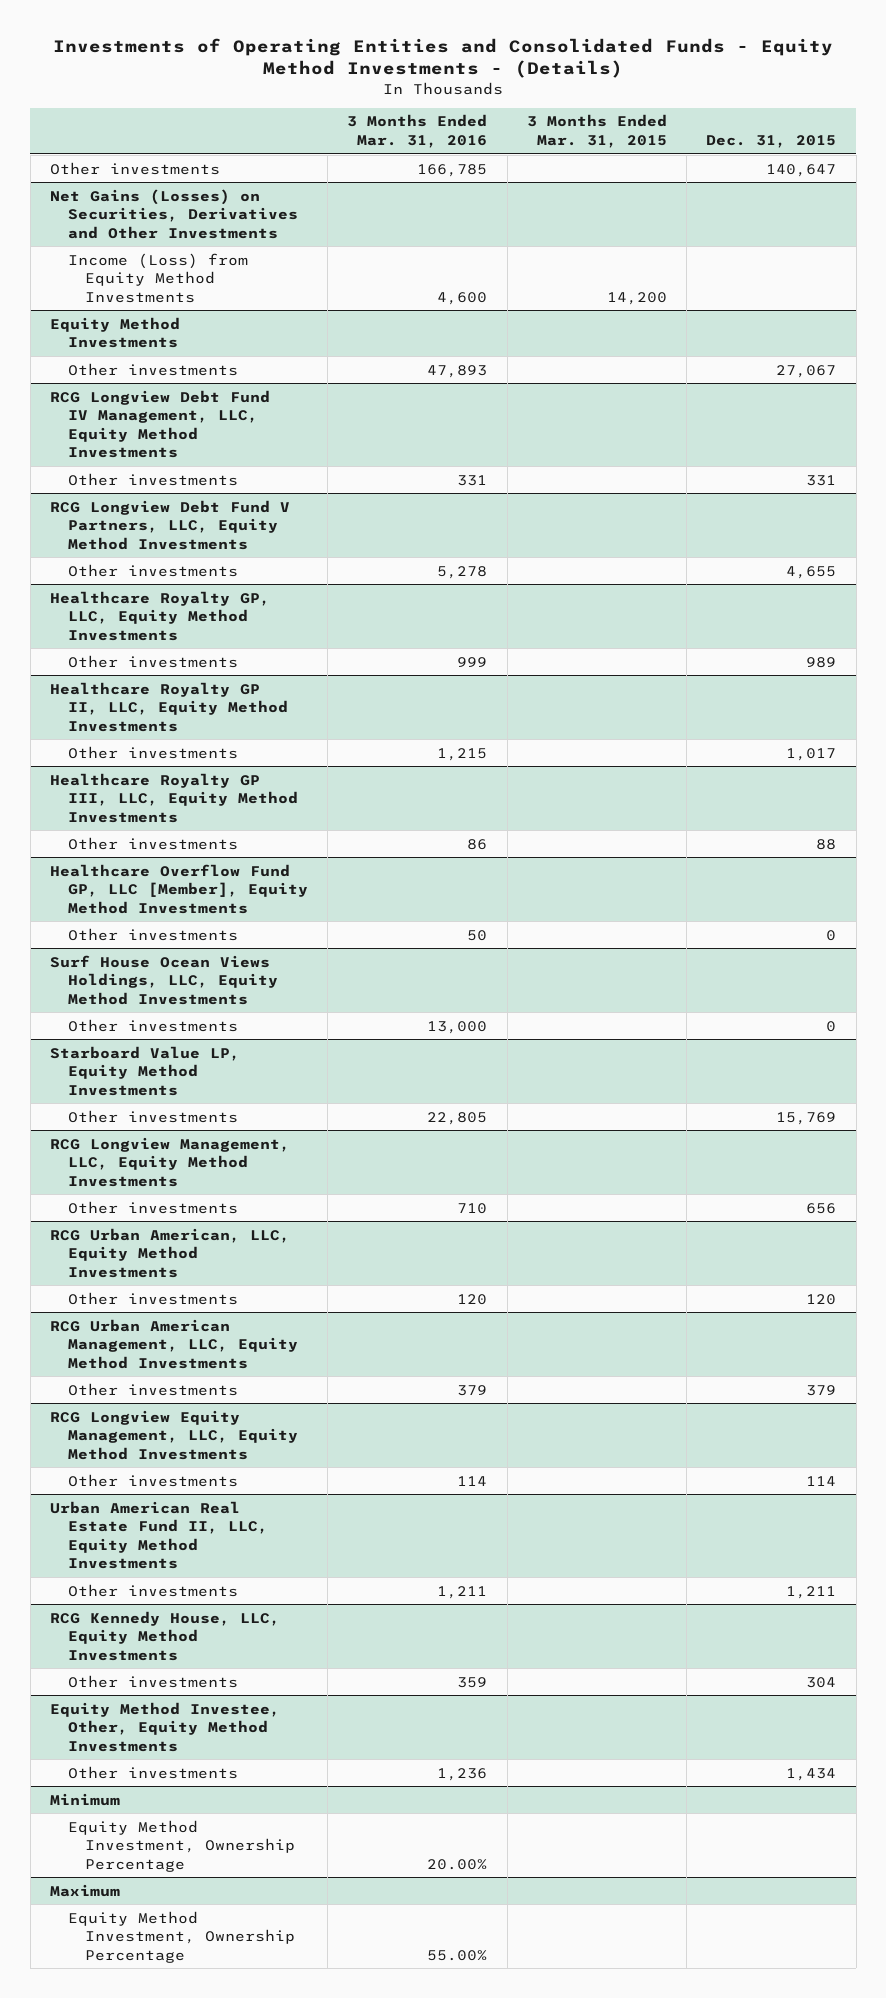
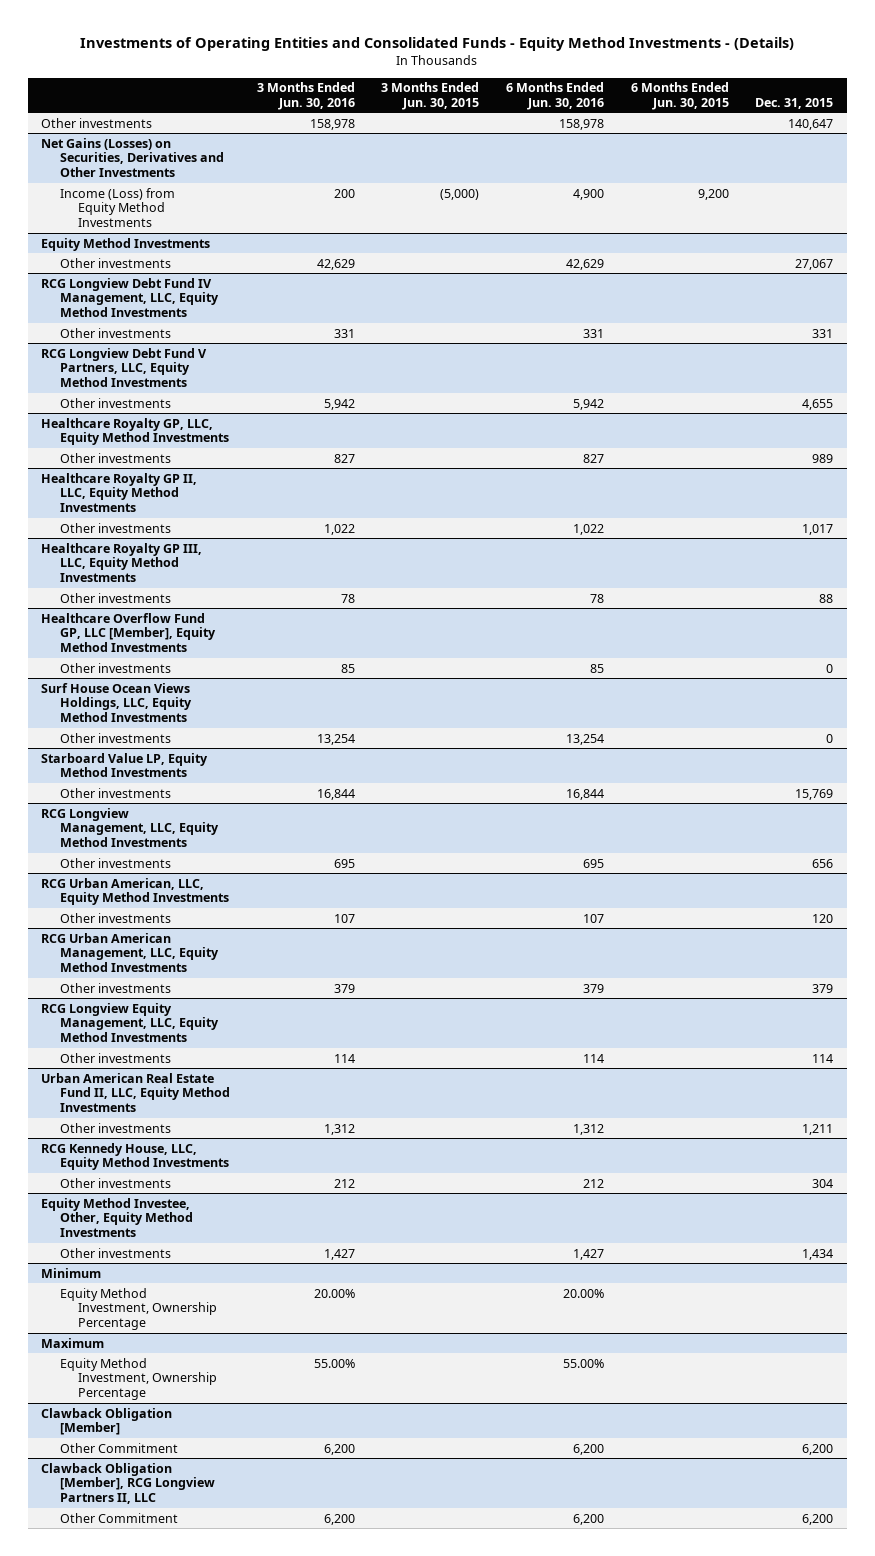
[347,114,488,148] 3 Months Ended Mar. 31, 2016 -> none
[526,114,667,148] 3 Months Ended Mar. 31, 2015 -> none
none -> [256,82,355,110] 3 Months Ended Jun. 30, 2016
none -> [381,82,480,110] 3 Months Ended Jun. 30, 2015
none -> [506,82,605,110] 6 Months Ended Jun. 30, 2016
none -> [630,82,729,110] 6 Months Ended Jun. 30, 2015
none -> [41,1407,173,1436] Clawback Obligation [Member]
none -> [59,1442,178,1453] Other Commitment
none -> [41,1462,215,1505] Clawback Obligation [Member], RCG Longview Partners II, LLC
none -> [59,1512,178,1523] Other Commitment

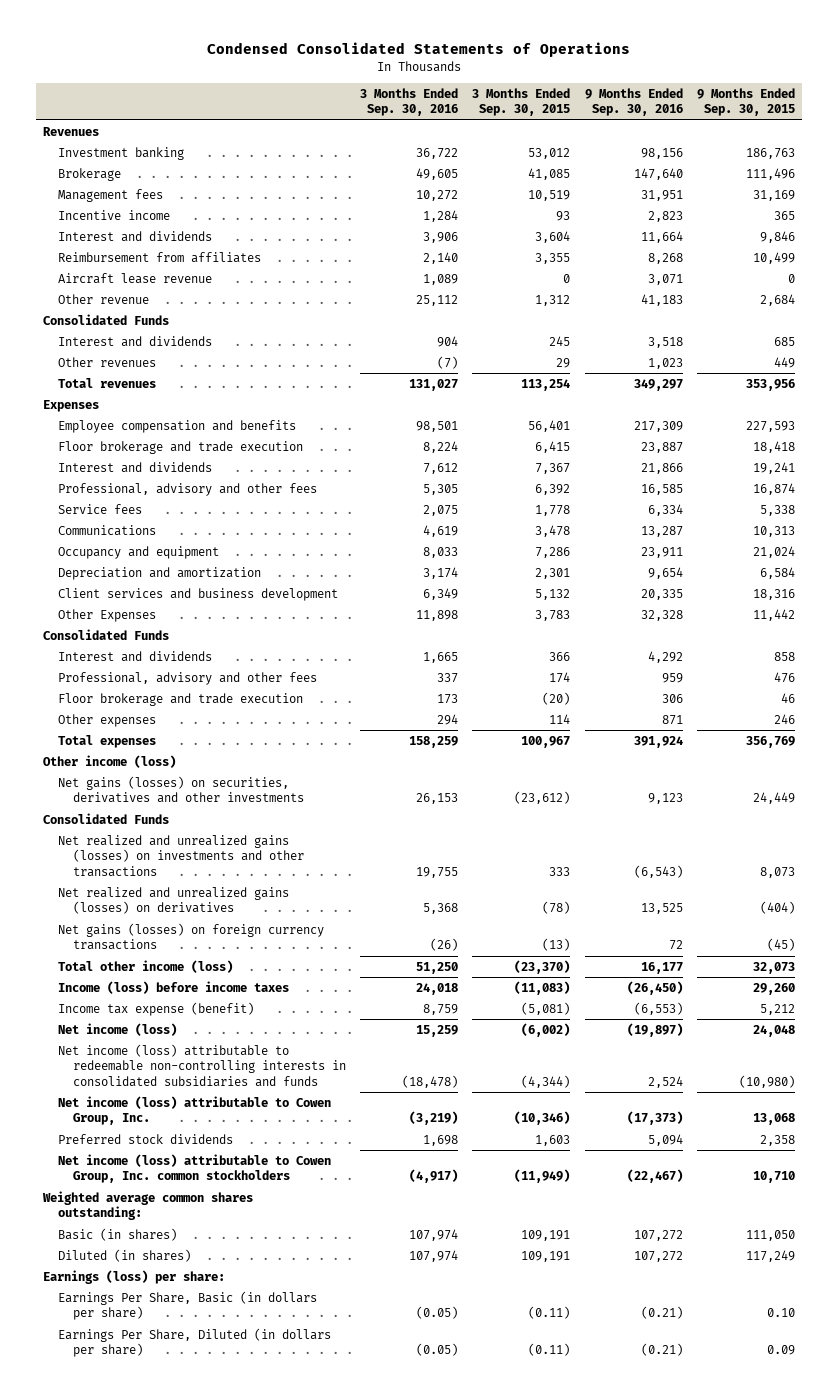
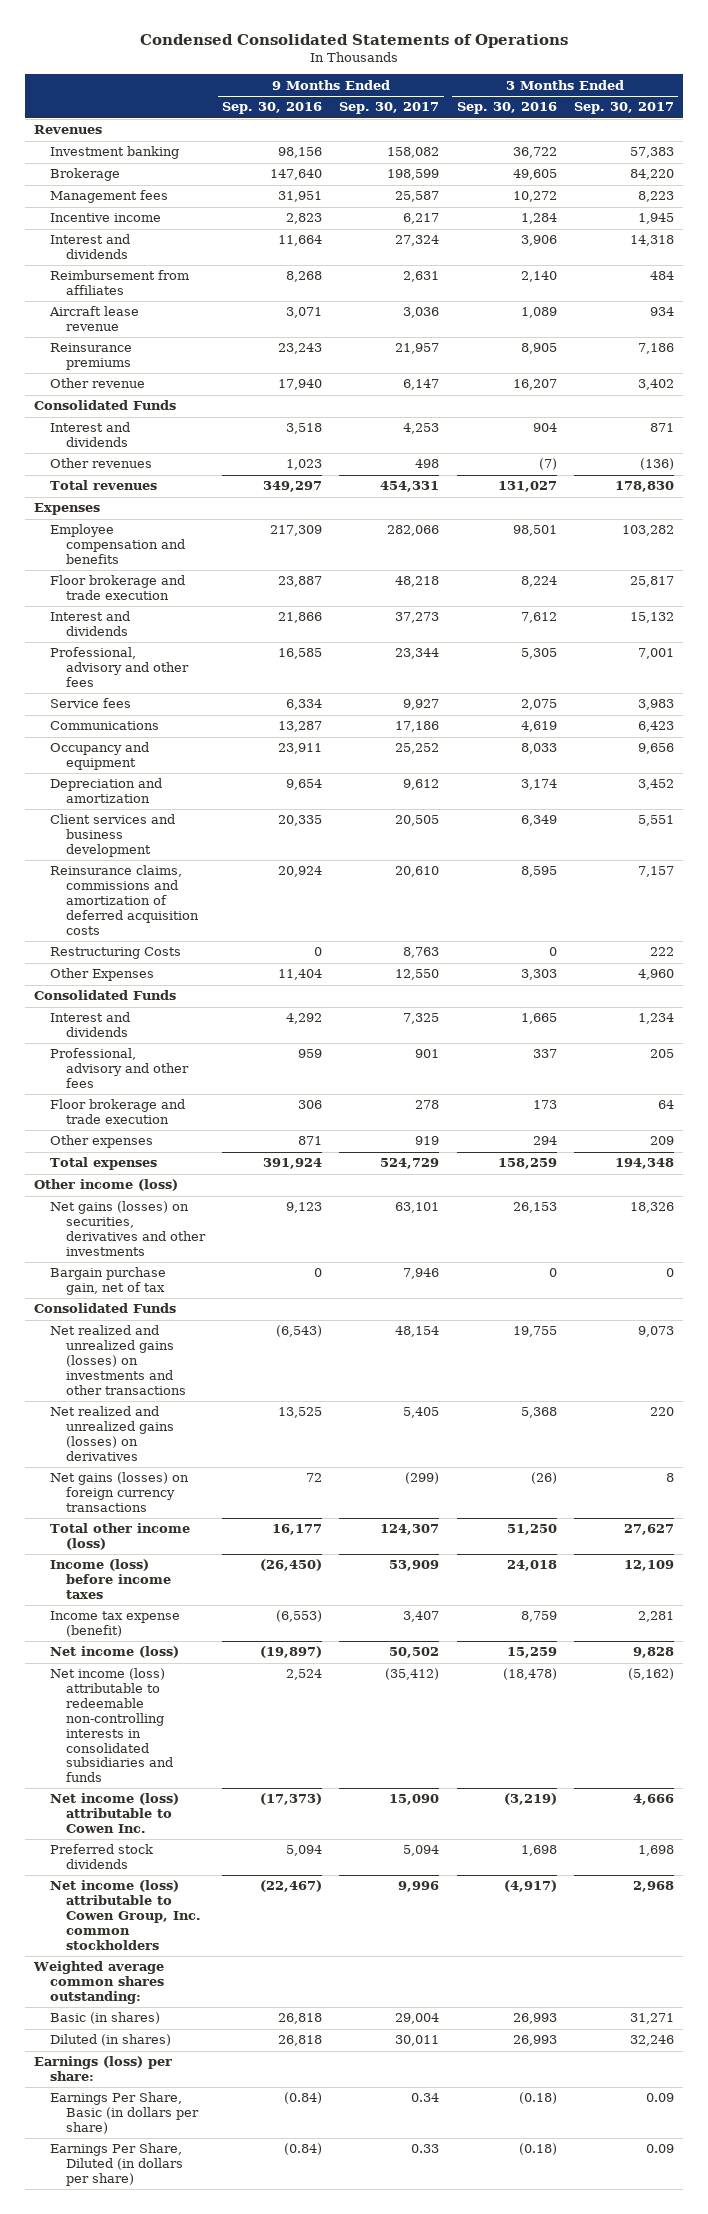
[472,87,571,117] 3 Months Ended Sep. 30, 2015 -> none
[696,87,795,117] 9 Months Ended Sep. 30, 2015 -> none
none -> [339,102,440,115] Sep. 30, 2017
none -> [573,102,674,115] Sep. 30, 2017
none -> [49,343,132,371] Reinsurance premiums
[416,294,459,306] 25,112 -> [512,379,557,391] 16,207
[640,293,683,306] 41,183 -> [277,379,322,391] 17,940
none -> [49,865,199,935] Reinsurance claims, commissions and amortization of deferred acquisition costs
none -> [49,947,181,960] Restructuring Costs
[416,609,459,621] 11,898 -> [520,969,557,981] 3,303
[640,609,683,621] 32,328 -> [277,969,322,981] 11,404
none -> [49,1267,166,1296] Bargain purchase gain, net of tax
[57,1095,331,1126] Net income (loss) attributable to Cowen Group, Inc. -> [49,1793,179,1834] Net income (loss) attributable to Cowen Inc.
[409,1228,459,1241] 107,974 -> [512,2013,557,2025] 26,993
[633,1229,683,1241] 107,272 -> [277,2013,322,2025] 26,818
[409,1249,459,1262] 107,974 -> [512,2035,557,2047] 26,993
[633,1250,683,1262] 107,272 -> [277,2035,322,2047] 26,818
[416,1306,459,1320] (0.05) -> [518,2092,557,2105] (0.18)
[640,1306,683,1320] (0.21) -> [283,2092,322,2105] (0.84)
[416,1343,459,1357] (0.05) -> [518,2143,557,2156] (0.18)
[640,1343,683,1357] (0.21) -> [283,2143,322,2156] (0.84)

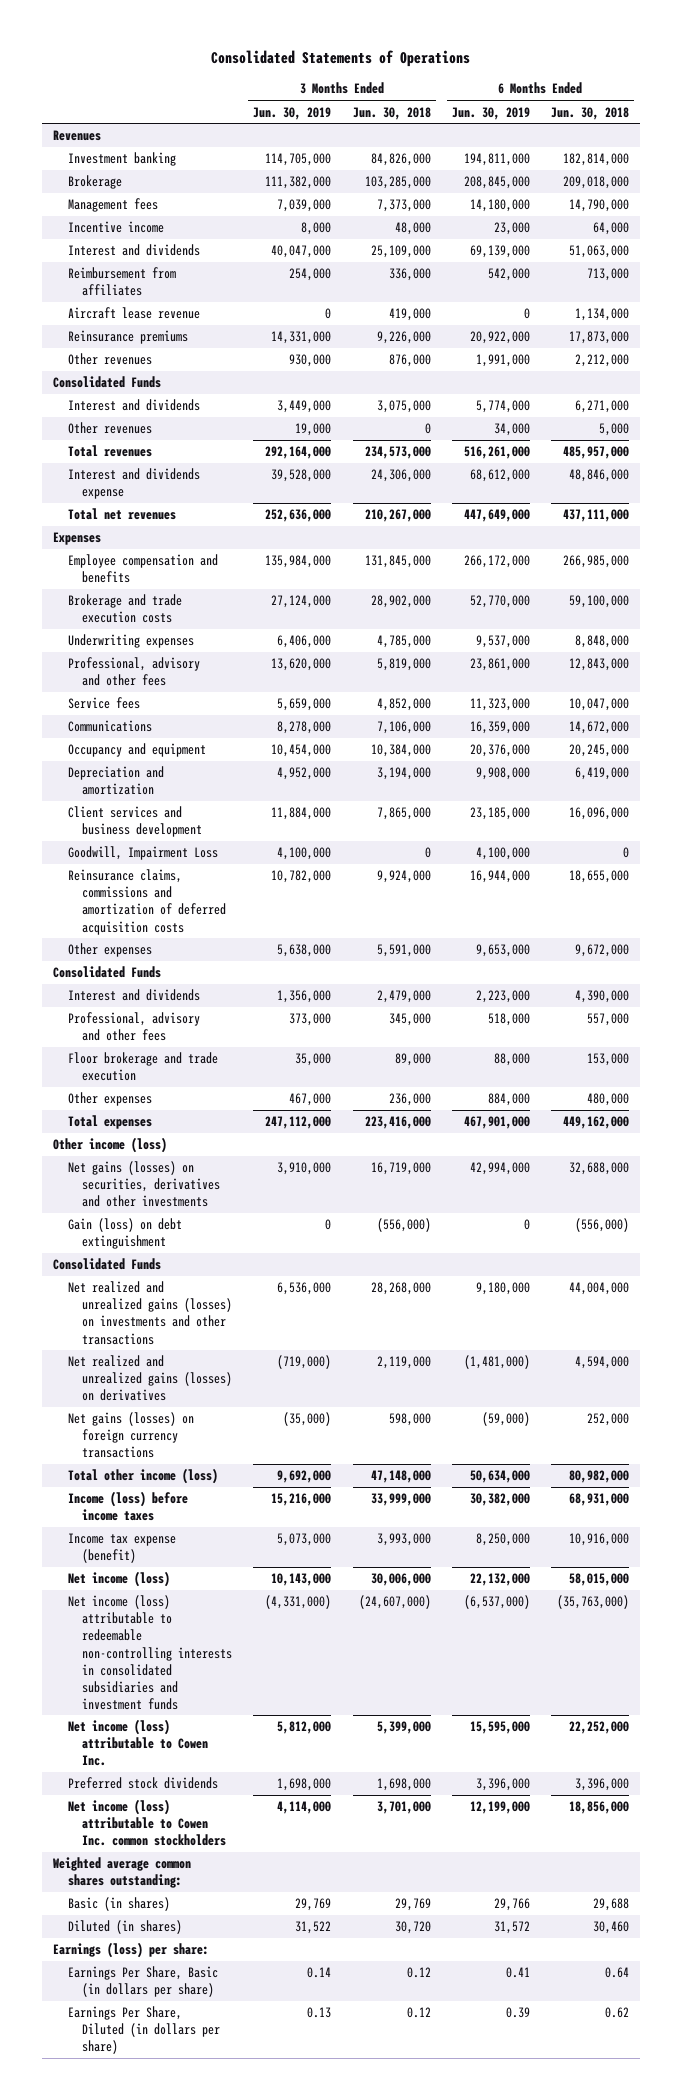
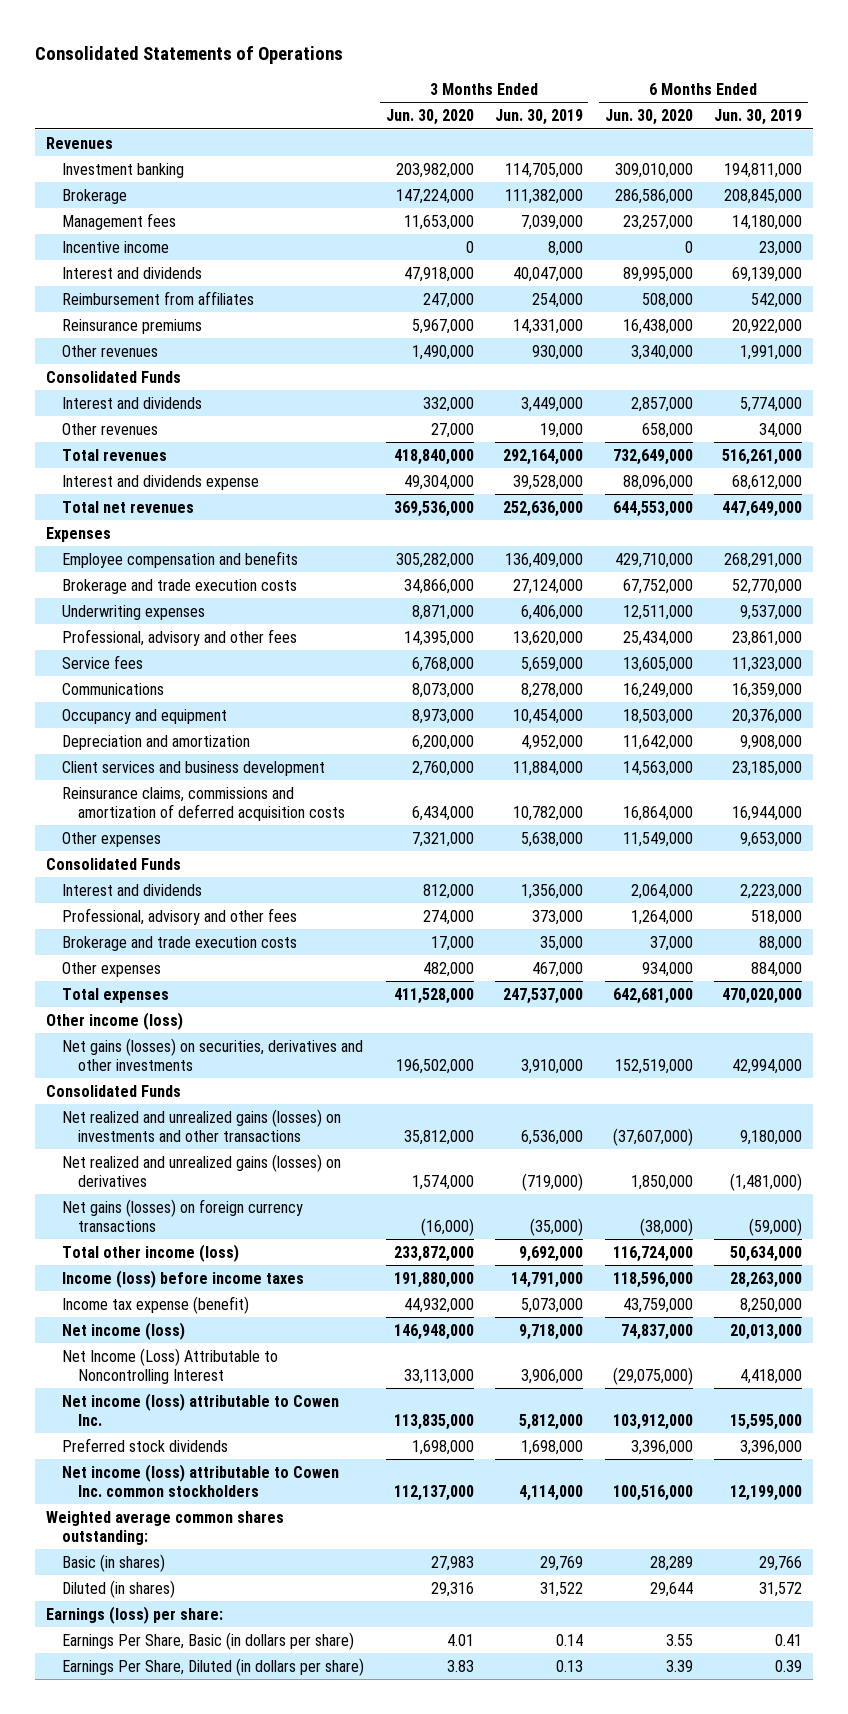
[352,106,431,120] Jun. 30, 2018 -> none
[551,106,630,120] Jun. 30, 2018 -> none
none -> [385,109,474,126] Jun. 30, 2020
none -> [604,109,693,126] Jun. 30, 2020
[67,307,200,320] Aircraft lease revenue -> none
[265,555,332,569] 135,984,000 -> [505,552,584,568] 136,409,000
[463,555,530,569] 266,172,000 -> [724,552,803,568] 268,291,000
[67,846,218,861] Goodwill, Impairment Loss -> none
[67,1052,218,1082] Floor brokerage and trade execution -> [61,935,297,951] Brokerage and trade execution costs
[265,1116,332,1130] 247,112,000 -> [503,987,584,1004] 247,537,000
[463,1116,530,1130] 467,901,000 -> [722,987,803,1004] 470,020,000
[67,1218,182,1250] Gain (loss) on debt extinguishment -> none
[271,1493,332,1507] 15,216,000 -> [511,1271,584,1288] 14,791,000
[469,1493,530,1507] 30,382,000 -> [730,1271,803,1288] 28,263,000
[67,1595,233,1710] Net income (loss) attributable to redeemable non-controlling interests in consolidated subsidiaries and investment funds -> none
[271,1573,332,1587] 10,143,000 -> [519,1323,584,1340] 9,718,000
[469,1573,530,1587] 22,132,000 -> [730,1323,803,1340] 20,013,000
none -> [61,1347,278,1384] Net Income (Loss) Attributable to Noncontrolling Interest

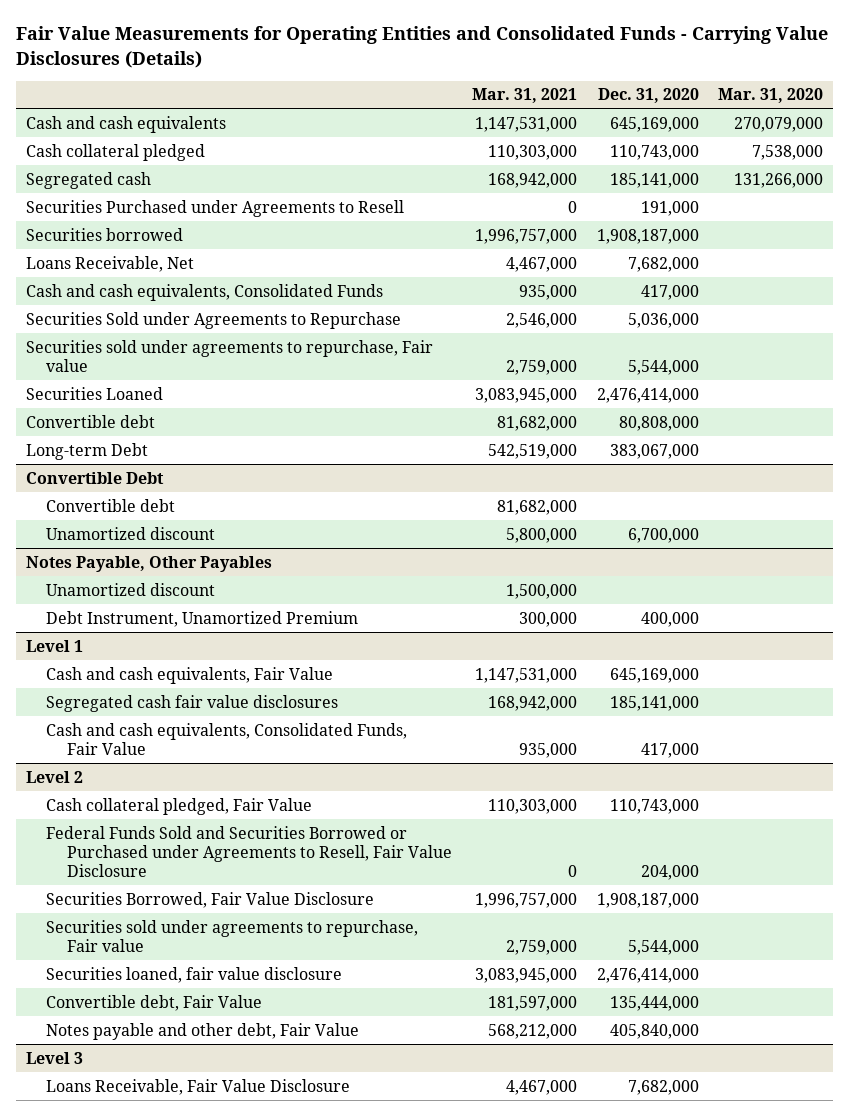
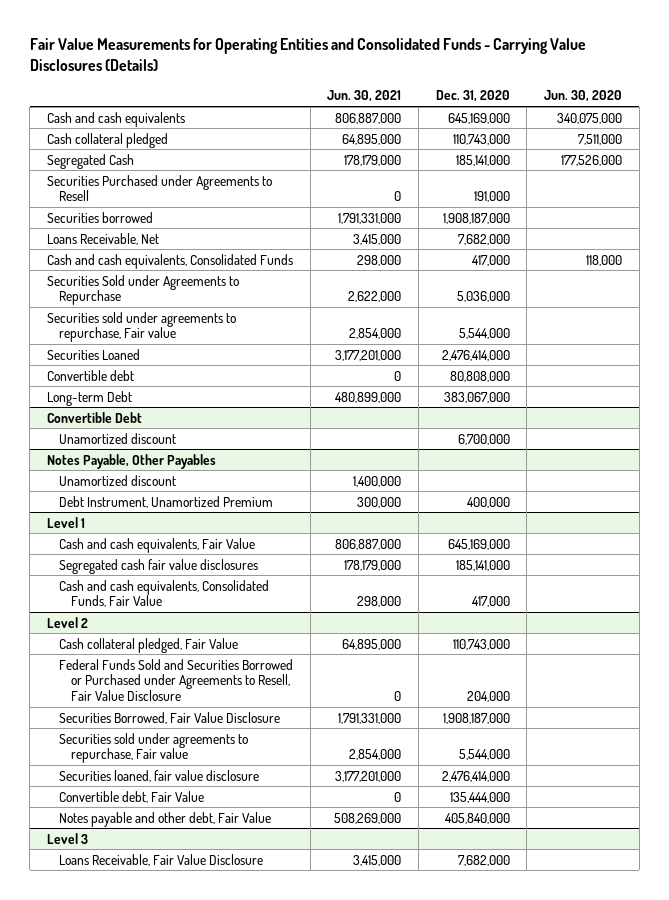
[471,88,577,104] Mar. 31, 2021 -> none
[718,88,824,104] Mar. 31, 2020 -> none
none -> [327,90,402,103] Jun. 30, 2021
none -> [544,90,623,103] Jun. 30, 2020
[25,171,151,189] Segregated cash -> [46,153,134,169] Segregated Cash
[46,498,176,512] Convertible debt -> none

